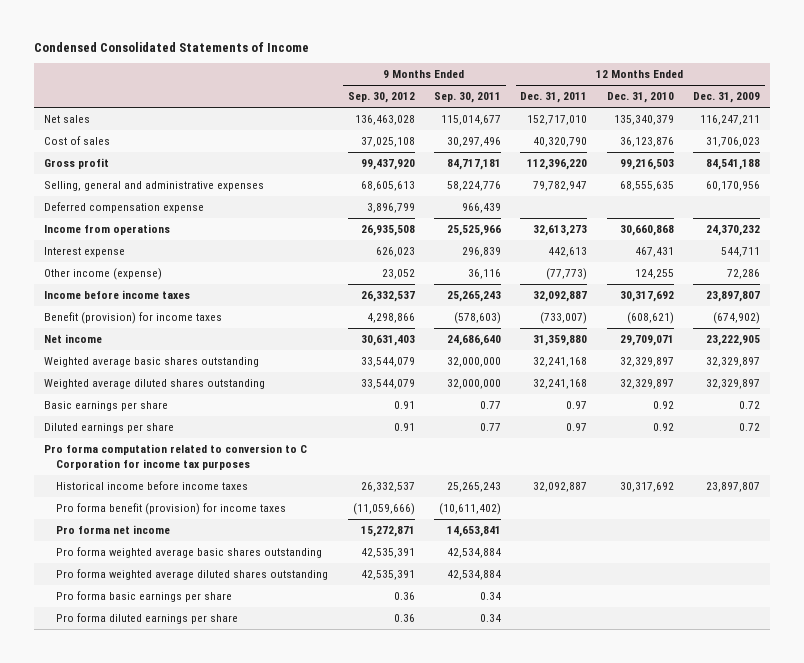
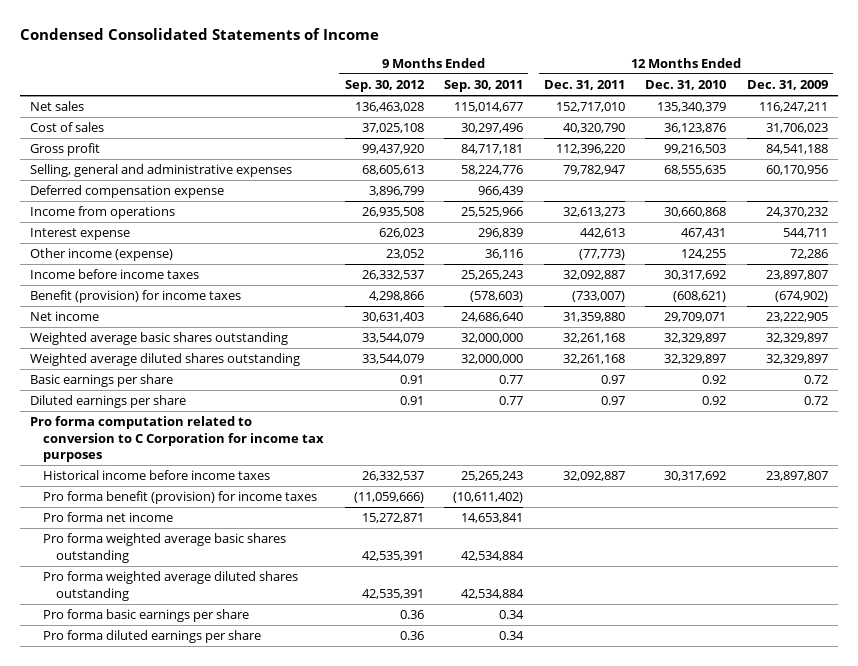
[533,357,588,368] 32,241,168 -> [562,333,625,344] 32,261,168
[533,379,588,390] 32,241,168 -> [562,354,625,365] 32,261,168

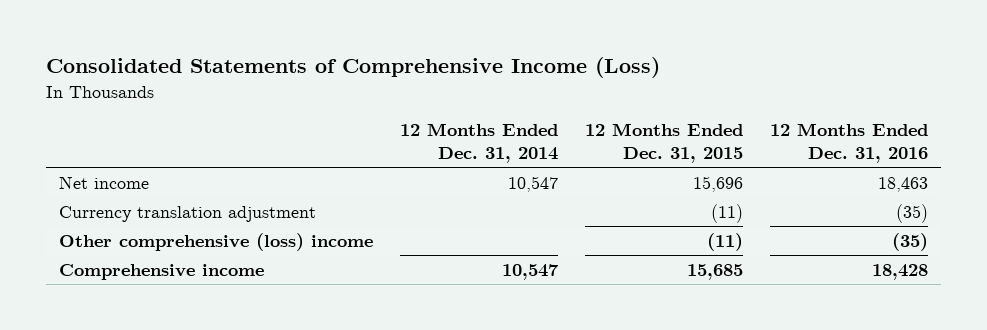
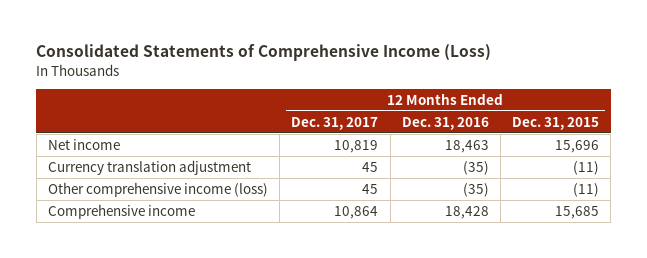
[399,123,558,163] 12 Months Ended Dec. 31, 2014 -> none
none -> [291,116,379,130] Dec. 31, 2017
[59,232,374,251] Other comprehensive (loss) income -> [48,181,269,197] Other comprehensive income (loss)

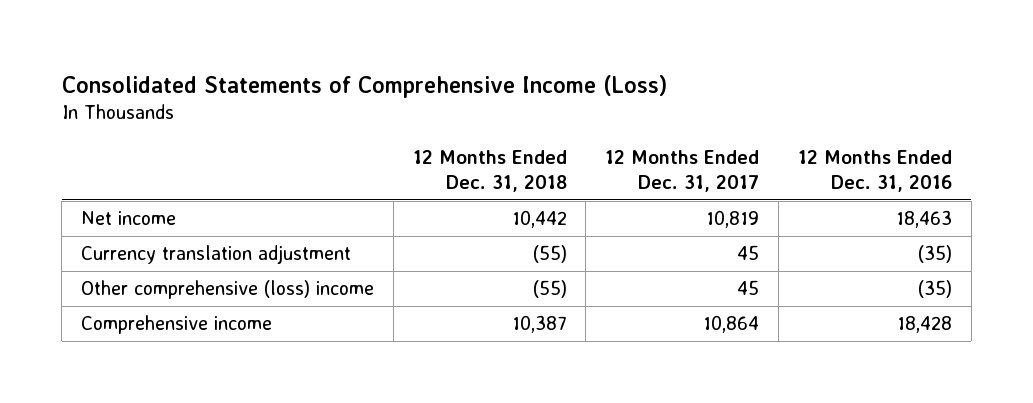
[512,116,600,130] Dec. 31, 2015 -> none
none -> [412,149,567,193] 12 Months Ended Dec. 31, 2018
[48,181,269,197] Other comprehensive income (loss) -> [81,280,375,300] Other comprehensive (loss) income

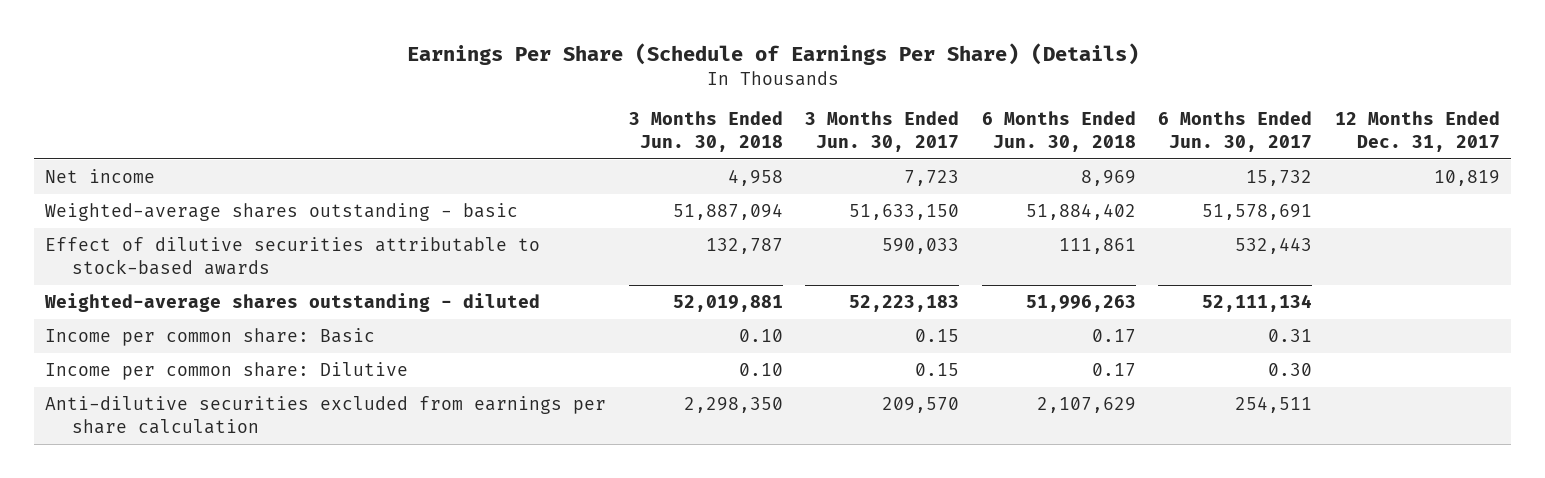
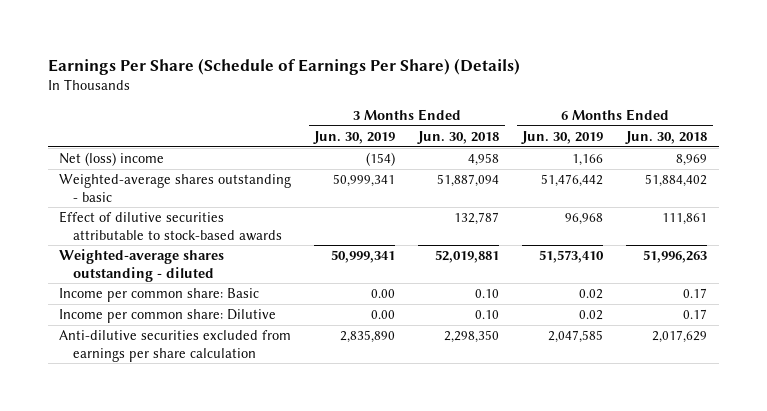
[805,111,960,152] 3 Months Ended Jun. 30, 2017 -> none
[1158,111,1313,152] 6 Months Ended Jun. 30, 2017 -> none
[1334,111,1500,152] 12 Months Ended Dec. 31, 2017 -> none
none -> [313,131,396,145] Jun. 30, 2019
none -> [521,131,604,145] Jun. 30, 2019
[45,169,156,184] Net income -> [59,152,165,167] Net (loss) income
[1036,397,1136,414] 2,107,629 -> [652,330,708,344] 2,017,629

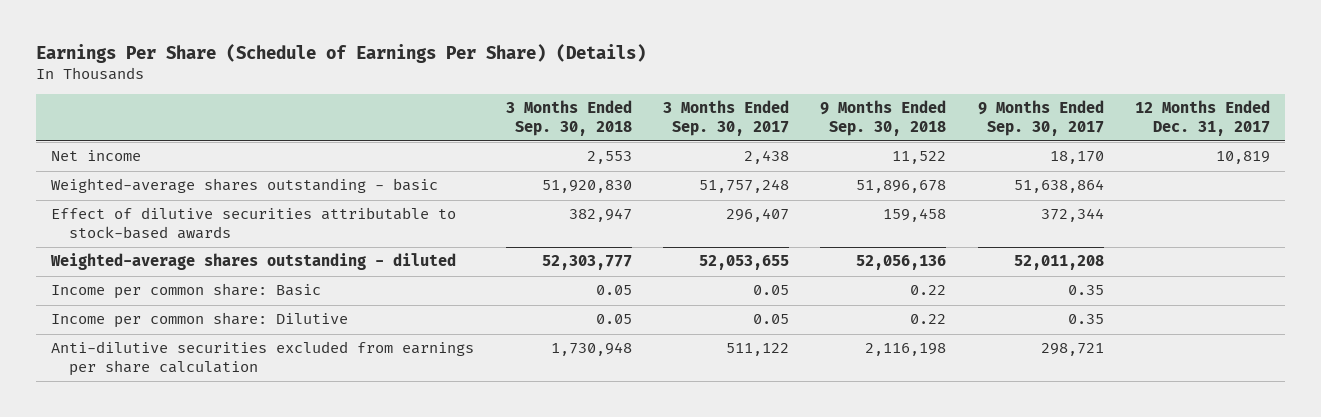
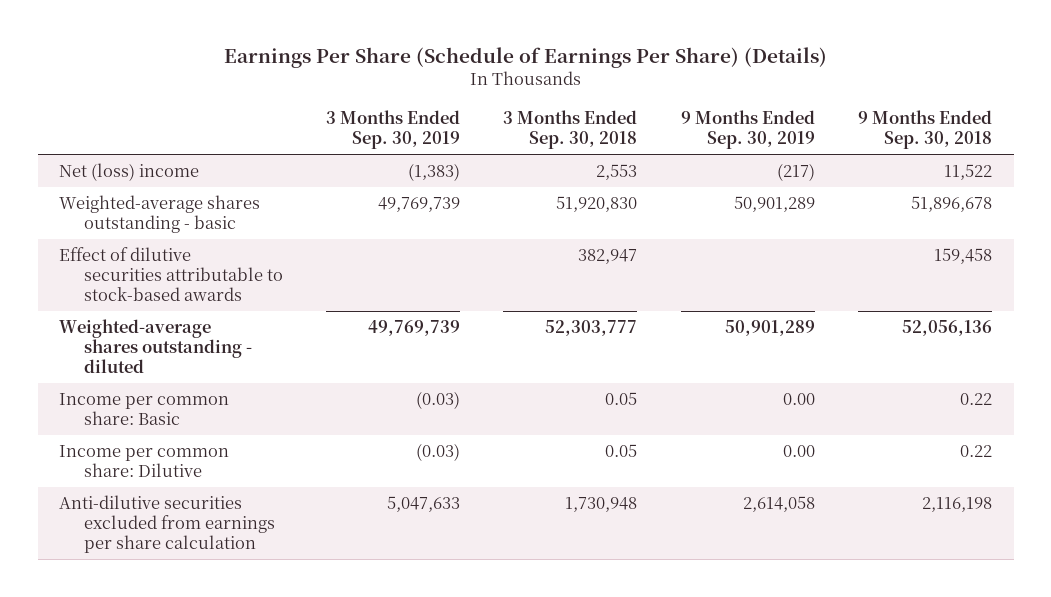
[662,100,789,136] 3 Months Ended Sep. 30, 2017 -> none
[977,100,1104,136] 9 Months Ended Sep. 30, 2017 -> none
[1134,100,1270,136] 12 Months Ended Dec. 31, 2017 -> none
none -> [326,109,461,150] 3 Months Ended Sep. 30, 2019
none -> [680,109,815,150] 9 Months Ended Sep. 30, 2019
[51,150,142,162] Net income -> [59,163,200,182] Net (loss) income

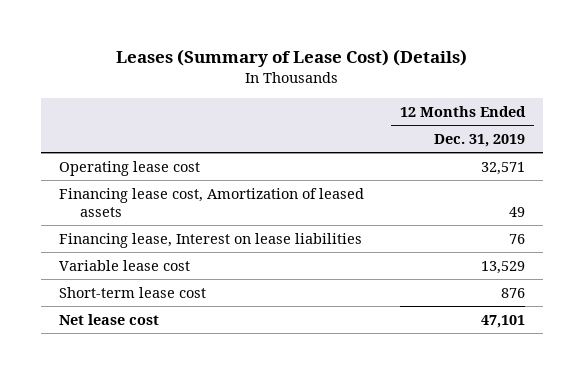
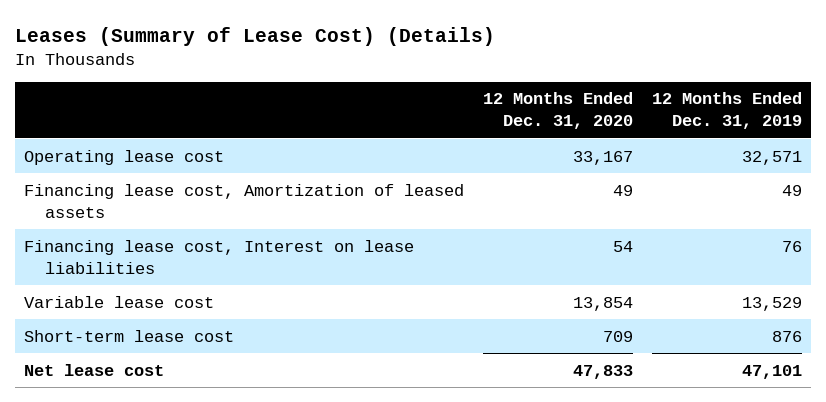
none -> [483,92,634,130] 12 Months Ended Dec. 31, 2020
[58,232,362,248] Financing lease, Interest on lease liabilities -> [24,239,415,274] Financing lease cost, Interest on lease liabilities

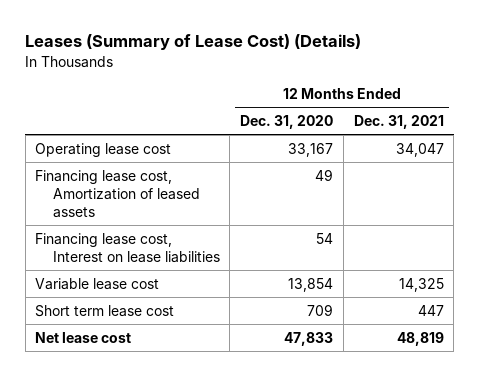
[651,92,802,130] 12 Months Ended Dec. 31, 2019 -> none
none -> [353,115,444,130] Dec. 31, 2021
[24,329,235,342] Short-term lease cost -> [35,304,175,317] Short term lease cost

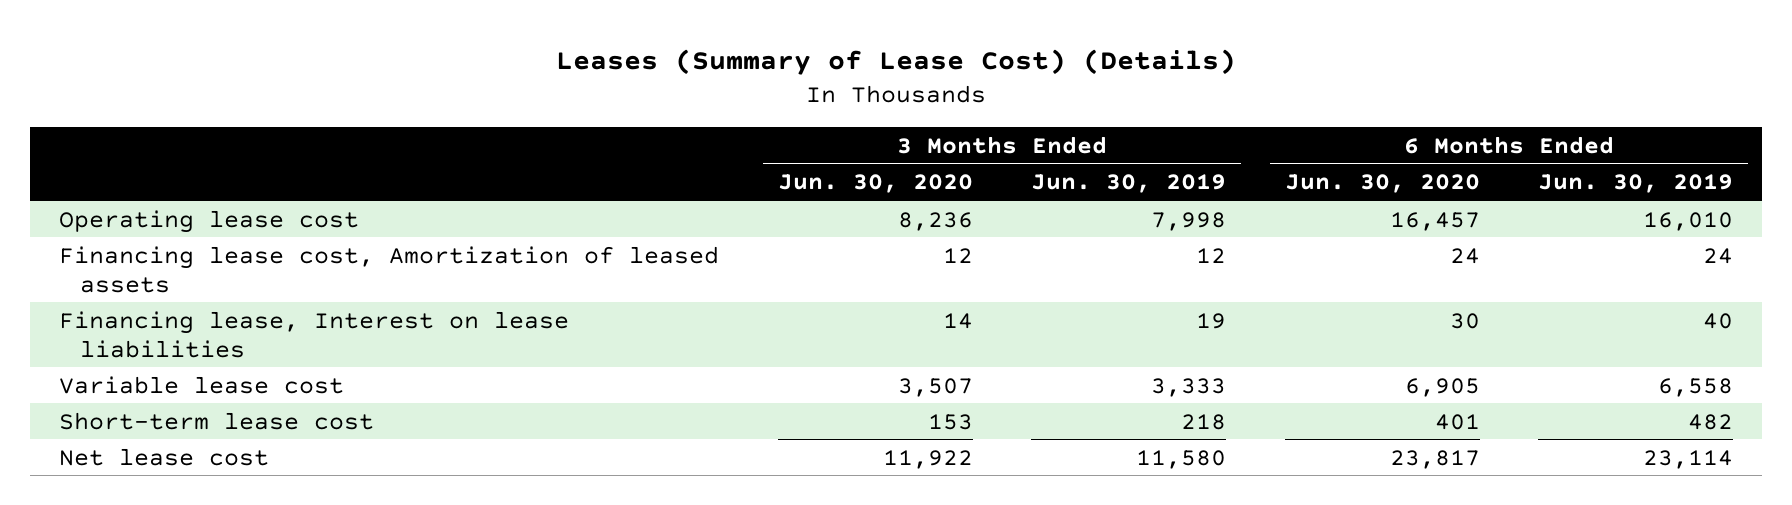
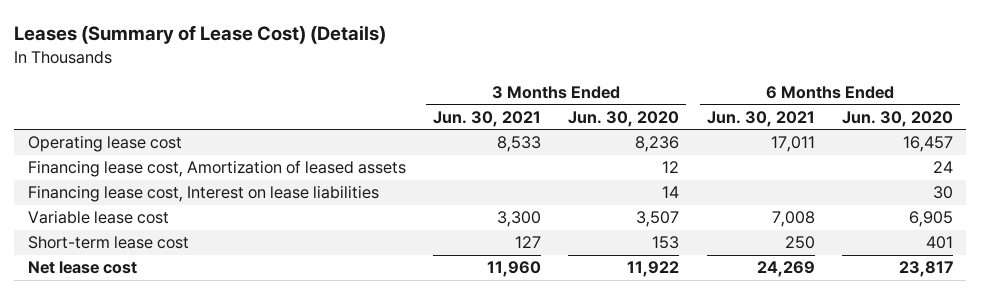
[1031,174,1227,194] Jun. 30, 2019 -> none
[1538,174,1734,194] Jun. 30, 2019 -> none
none -> [432,110,541,127] Jun. 30, 2021
none -> [706,110,815,127] Jun. 30, 2021
[59,310,570,358] Financing lease, Interest on lease liabilities -> [27,185,379,203] Financing lease cost, Interest on lease liabilities

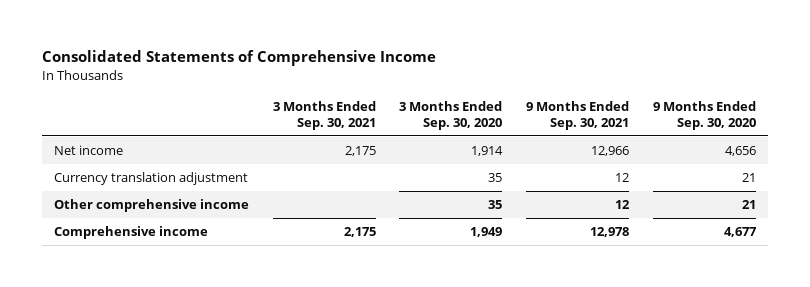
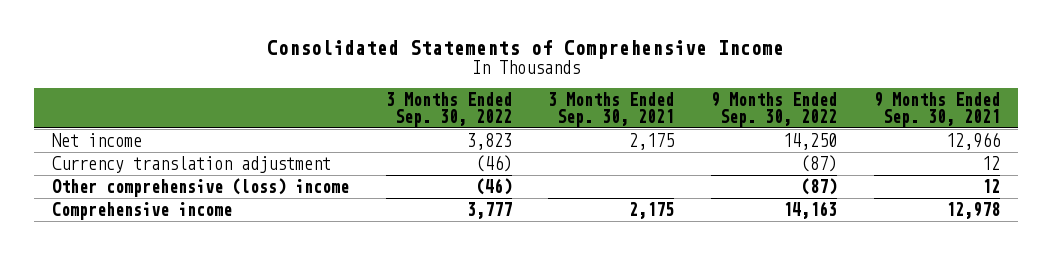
[399,100,503,131] 3 Months Ended Sep. 30, 2020 -> none
[653,100,757,131] 9 Months Ended Sep. 30, 2020 -> none
none -> [385,91,512,127] 3 Months Ended Sep. 30, 2022
none -> [711,91,838,127] 9 Months Ended Sep. 30, 2022
[53,198,249,212] Other comprehensive income -> [51,177,349,197] Other comprehensive (loss) income

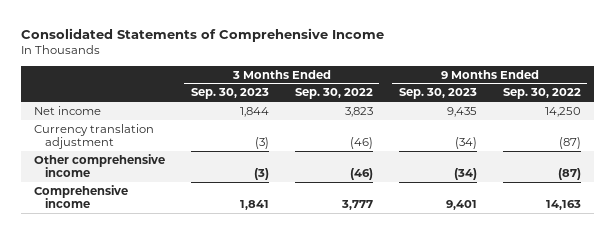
[548,91,675,127] 3 Months Ended Sep. 30, 2021 -> none
[873,91,1000,127] 9 Months Ended Sep. 30, 2021 -> none
none -> [190,88,269,100] Sep. 30, 2023
none -> [398,88,477,100] Sep. 30, 2023
[51,177,349,197] Other comprehensive (loss) income -> [34,153,166,178] Other comprehensive income

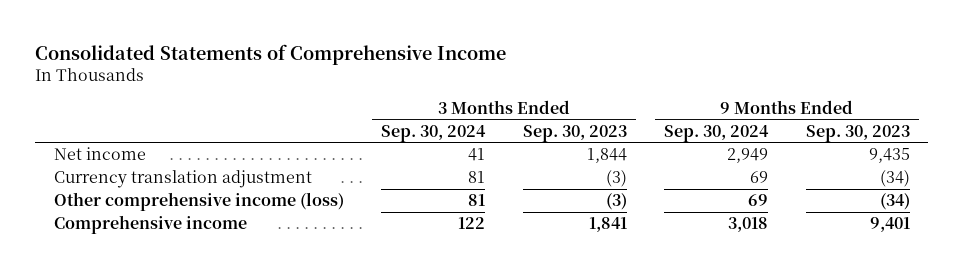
[294,88,373,100] Sep. 30, 2022 -> none
[502,88,581,100] Sep. 30, 2022 -> none
none -> [381,124,487,142] Sep. 30, 2024
none -> [664,124,770,142] Sep. 30, 2024
[34,153,166,178] Other comprehensive income -> [54,192,345,212] Other comprehensive income (loss)

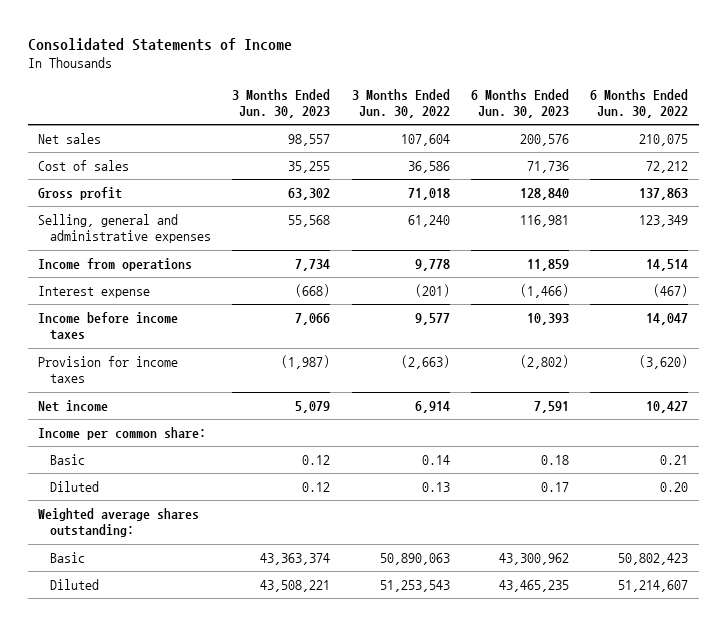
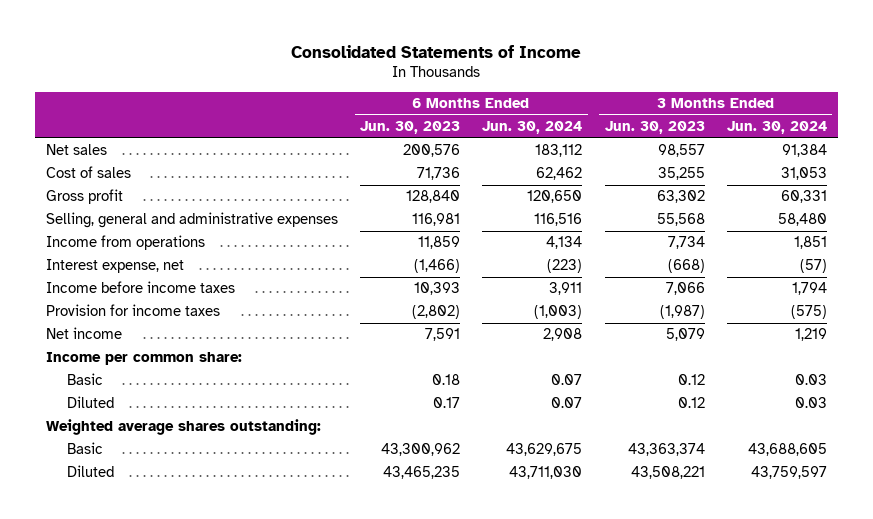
[351,88,450,119] 3 Months Ended Jun. 30, 2022 -> none
[590,88,689,119] 6 Months Ended Jun. 30, 2022 -> none
none -> [482,121,583,135] Jun. 30, 2024
none -> [726,121,827,135] Jun. 30, 2024
[38,285,151,298] Interest expense -> [45,259,184,274] Interest expense, net

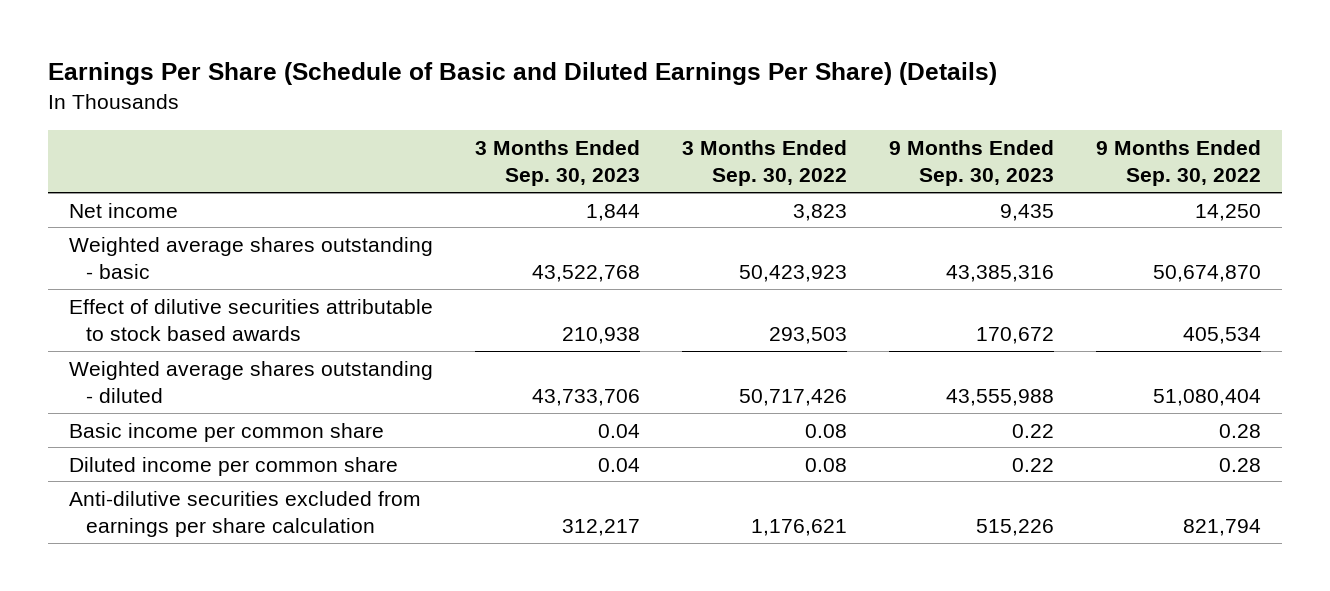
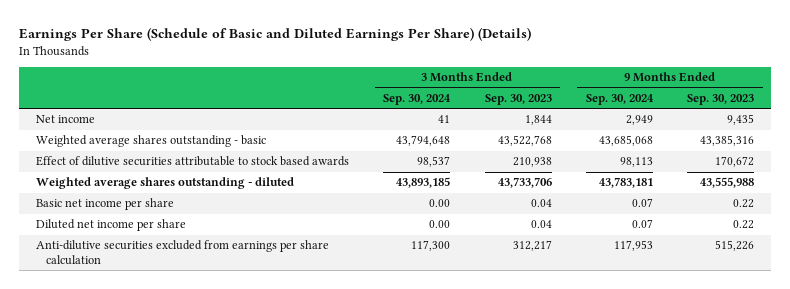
[681,139,847,187] 3 Months Ended Sep. 30, 2022 -> none
[1096,139,1262,187] 9 Months Ended Sep. 30, 2022 -> none
none -> [383,94,452,106] Sep. 30, 2024
none -> [585,94,654,106] Sep. 30, 2024
[68,422,384,442] Basic income per common share -> [36,198,175,211] Basic net income per share
[68,456,398,476] Diluted income per common share -> [36,219,187,232] Diluted net income per share

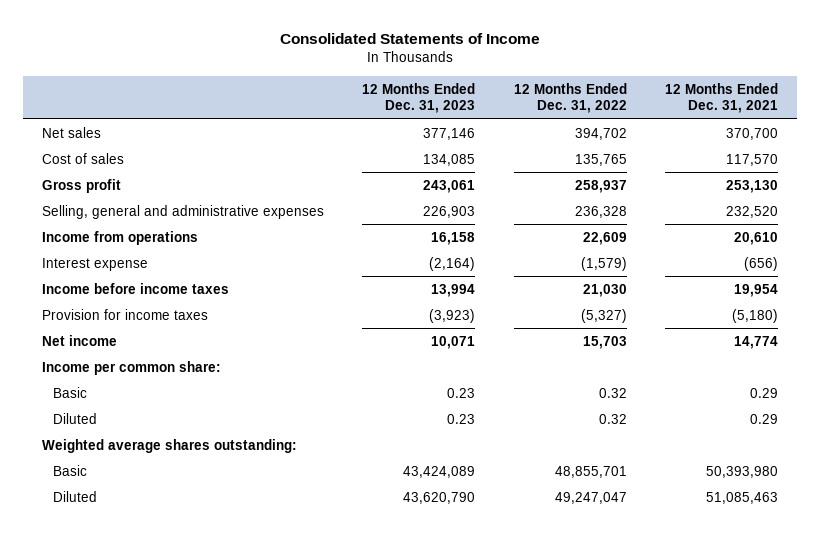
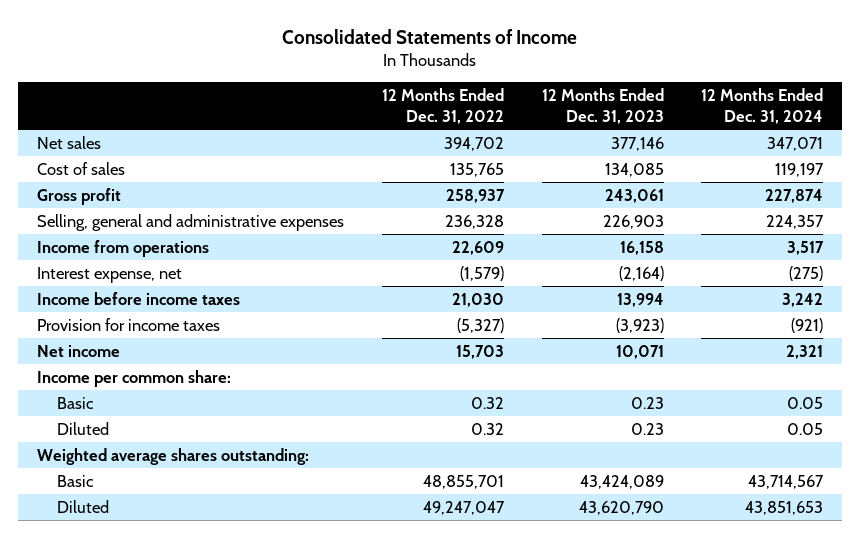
[665,82,779,114] 12 Months Ended Dec. 31, 2021 -> none
none -> [701,87,824,124] 12 Months Ended Dec. 31, 2024
[41,257,148,271] Interest expense -> [37,266,183,283] Interest expense, net

